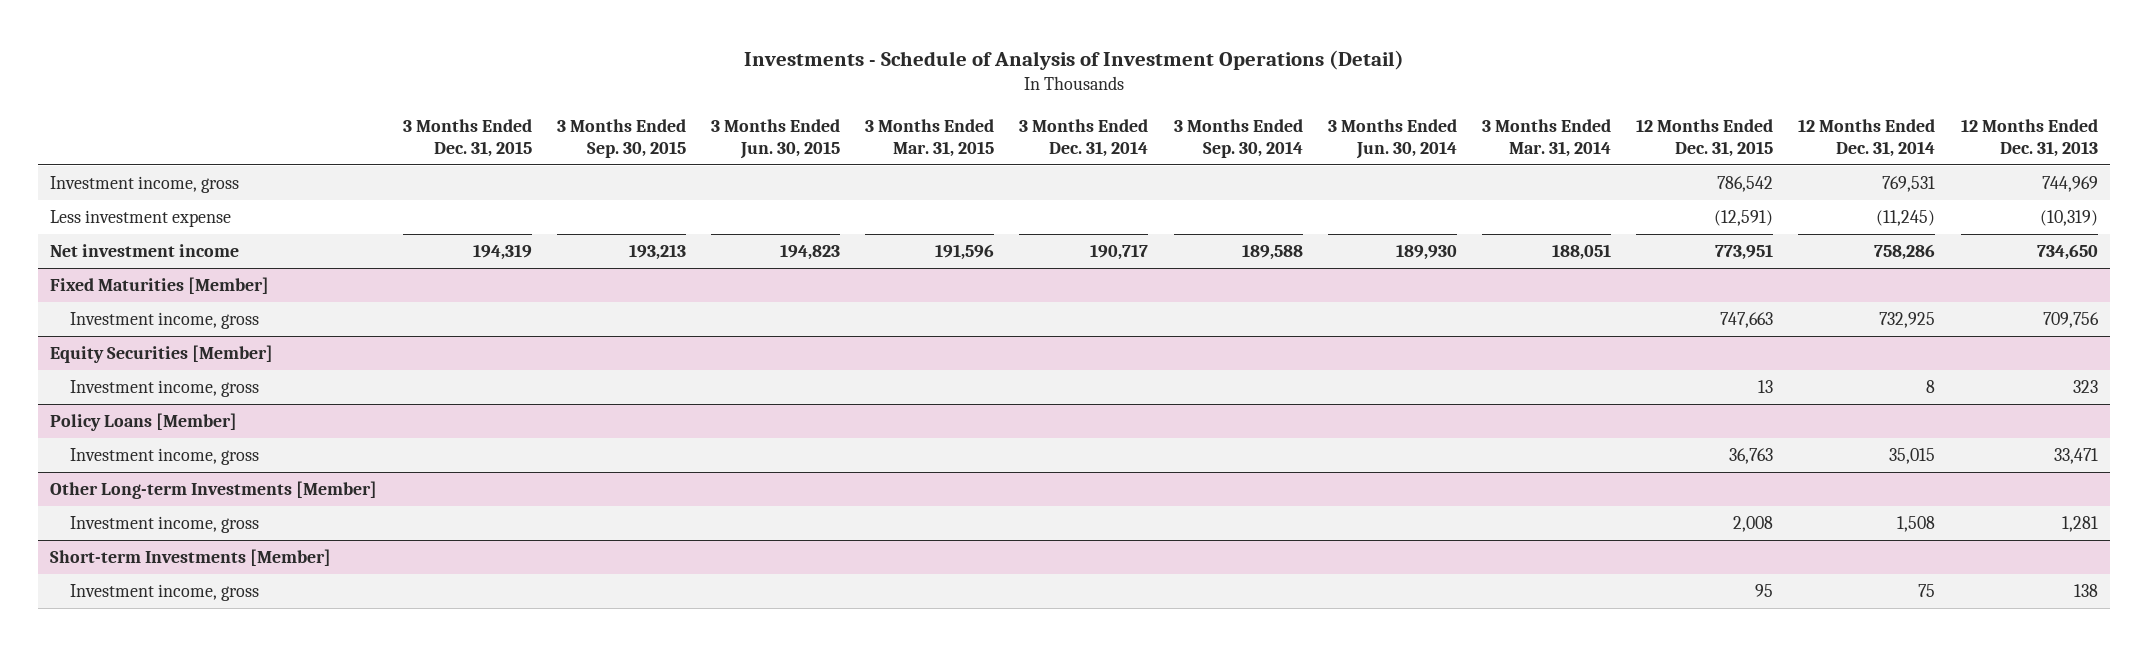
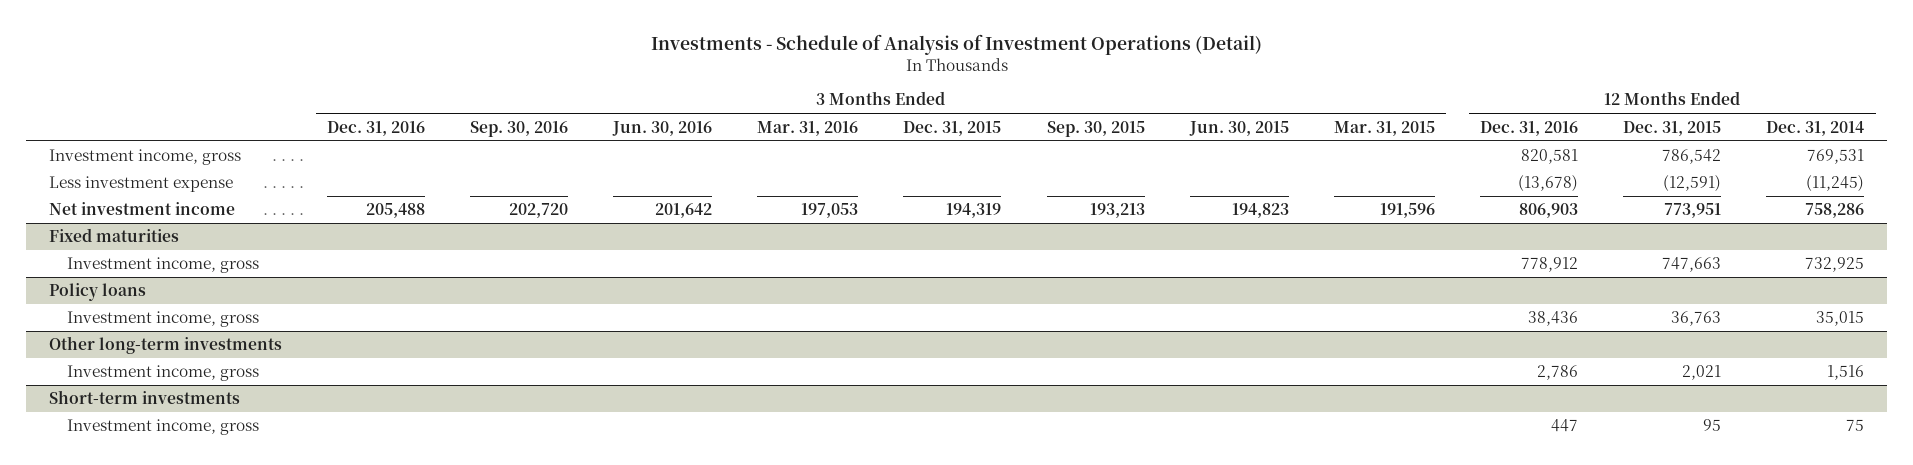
[1019,118,1149,157] 3 Months Ended Dec. 31, 2014 -> none
[1173,118,1303,158] 3 Months Ended Sep. 30, 2014 -> none
[1327,118,1457,159] 3 Months Ended Jun. 30, 2014 -> none
[1481,118,1611,157] 3 Months Ended Mar. 31, 2014 -> none
[1960,118,2098,157] 12 Months Ended Dec. 31, 2013 -> none
none -> [326,120,425,136] Dec. 31, 2016
none -> [470,120,569,137] Sep. 30, 2016
none -> [612,120,713,136] Jun. 30, 2016
none -> [757,120,859,136] Mar. 31, 2016
none -> [1479,120,1578,136] Dec. 31, 2016
[50,277,270,295] Fixed Maturities [Member] -> [48,228,179,243] Fixed maturities
[50,345,274,364] Equity Securities [Member] -> none
[70,380,260,398] Investment income, gross -> none
[50,413,238,432] Policy Loans [Member] -> [48,283,146,302] Policy loans
[50,481,378,500] Other Long-term Investments [Member] -> [48,336,282,355] Other long-term investments
[1733,516,1774,533] 2,008 -> [1682,365,1722,381] 2,021
[1897,516,1936,533] 1,508 -> [1827,365,1865,381] 1,516
[50,549,332,567] Short-term Investments [Member] -> [48,390,240,405] Short-term investments

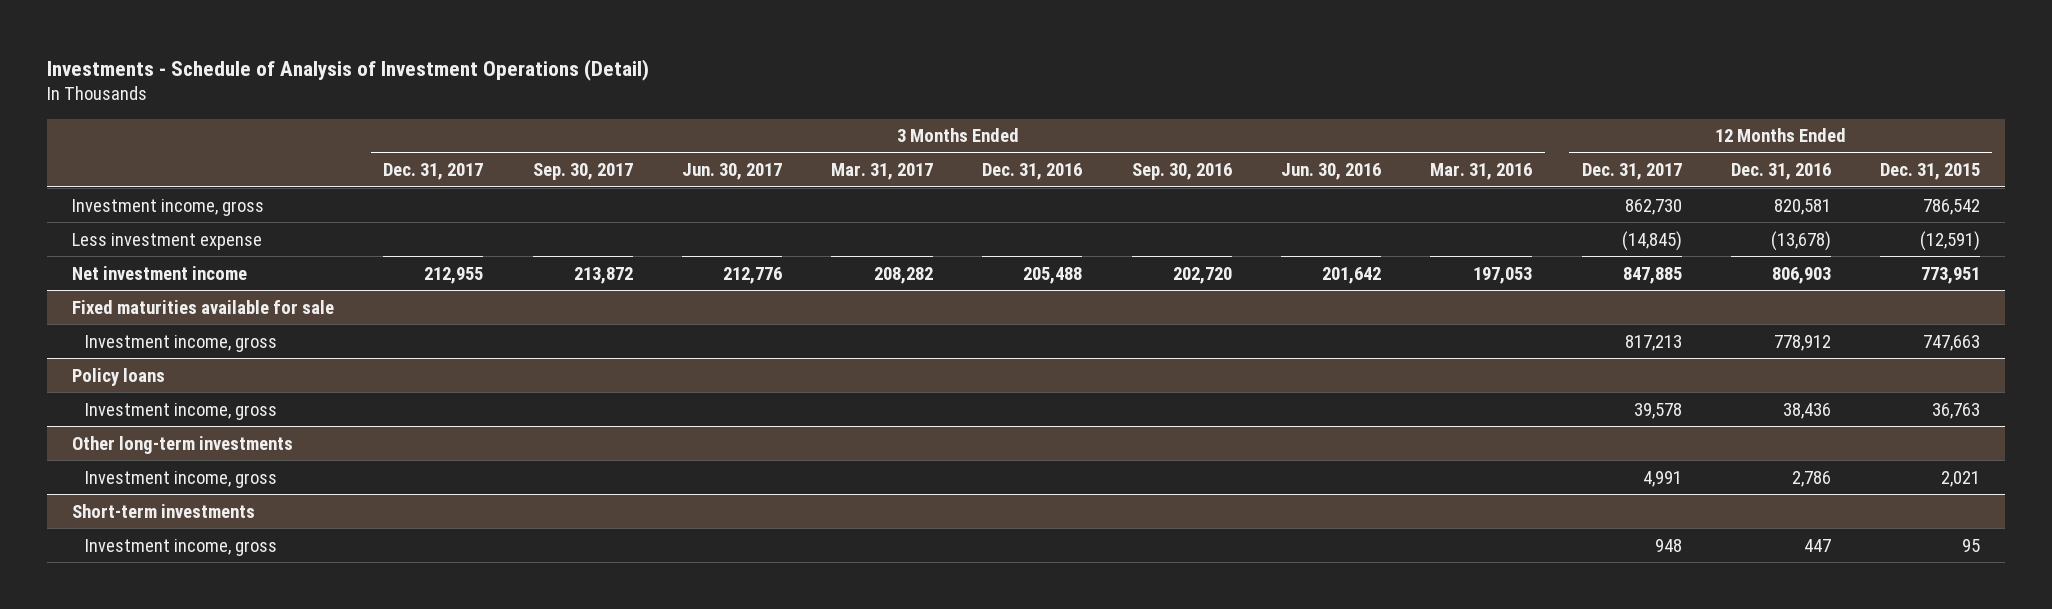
[903,120,1002,136] Dec. 31, 2015 -> none
[1046,120,1145,137] Sep. 30, 2015 -> none
[1188,120,1289,136] Jun. 30, 2015 -> none
[1333,120,1435,136] Mar. 31, 2015 -> none
[1766,120,1865,136] Dec. 31, 2014 -> none
none -> [383,163,484,181] Dec. 31, 2017
none -> [532,163,633,181] Sep. 30, 2017
none -> [681,163,782,181] Jun. 30, 2017
none -> [831,163,934,181] Mar. 31, 2017
none -> [1581,163,1682,181] Dec. 31, 2017
[48,228,179,243] Fixed maturities -> [71,299,334,314] Fixed maturities available for sale

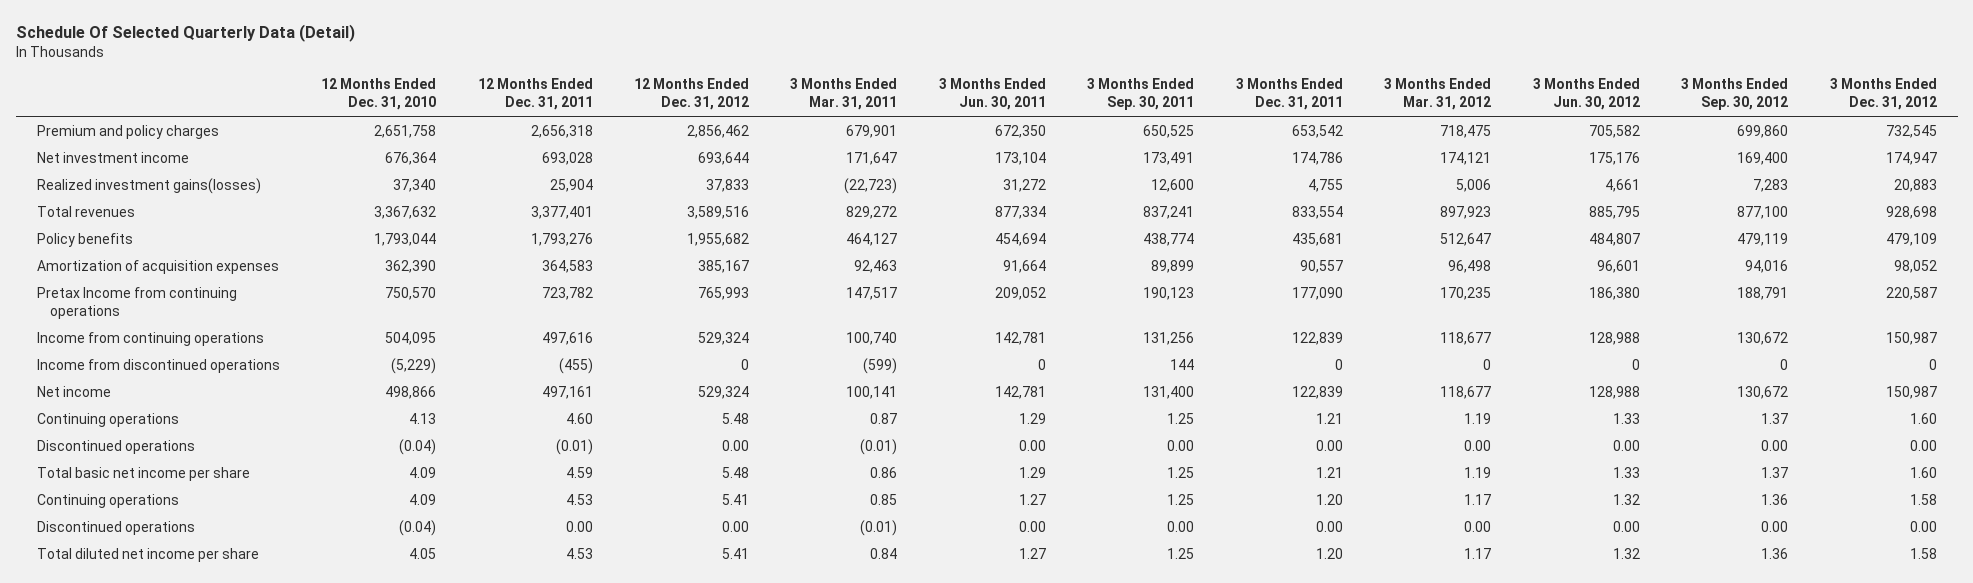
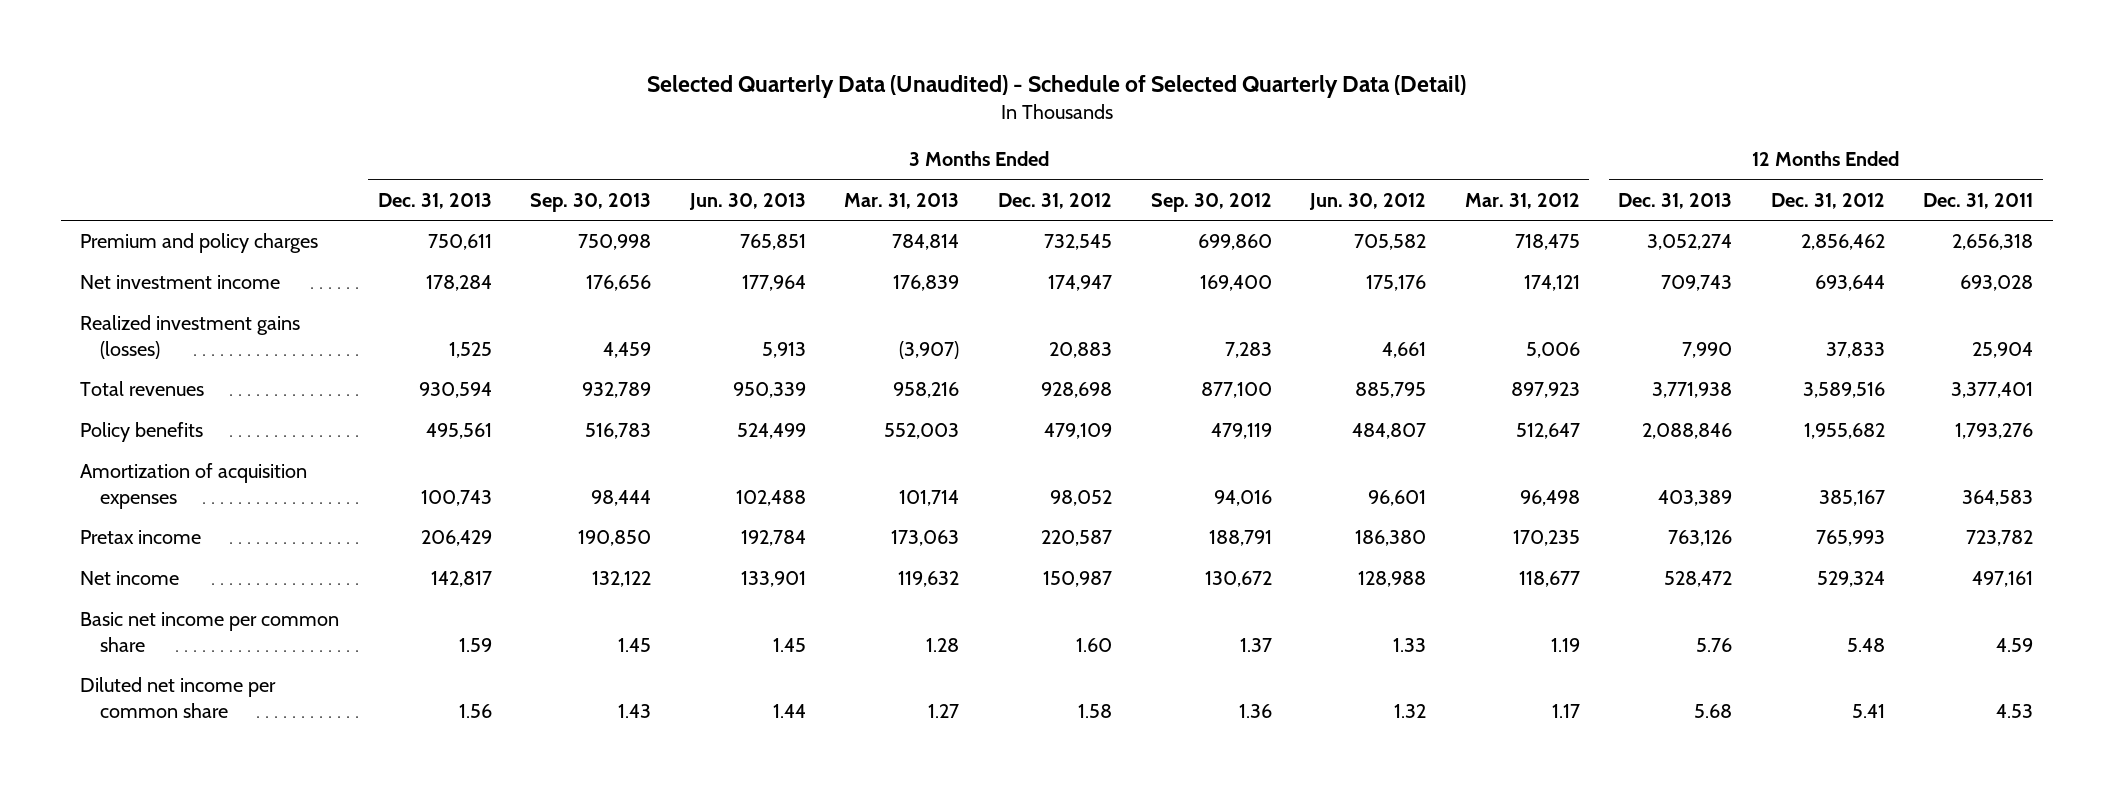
[15,23,355,42] Schedule Of Selected Quarterly Data (Detail) -> [646,74,1466,98] Selected Quarterly Data (Unaudited) - Schedule of Selected Quarterly Data (Detail)
[321,78,437,111] 12 Months Ended Dec. 31, 2010 -> none
[790,78,898,111] 3 Months Ended Mar. 31, 2011 -> none
[938,78,1046,111] 3 Months Ended Jun. 30, 2011 -> none
[1087,78,1195,111] 3 Months Ended Sep. 30, 2011 -> none
[1235,78,1343,111] 3 Months Ended Dec. 31, 2011 -> none
none -> [377,192,492,209] Dec. 31, 2013
none -> [530,192,652,212] Sep. 30, 2013
none -> [688,192,806,210] Jun. 30, 2013
none -> [844,192,960,209] Mar. 31, 2013
none -> [1618,192,1733,209] Dec. 31, 2013
[36,177,261,194] Realized investment gains(losses) -> [80,315,301,359] Realized investment gains (losses)
[36,331,264,346] Income from continuing operations -> none
[36,358,280,373] Income from discontinued operations -> none
[36,286,237,319] Pretax Income from continuing operations -> [80,530,202,545] Pretax income
[36,412,179,427] Continuing operations -> none
[36,439,195,454] Discontinued operations -> none
[36,493,179,508] Continuing operations -> none
[36,520,195,535] Discontinued operations -> none
[36,466,250,481] Total basic net income per share -> [80,612,340,652] Basic net income per common share
[36,547,259,562] Total diluted net income per share -> [80,677,277,718] Diluted net income per common share

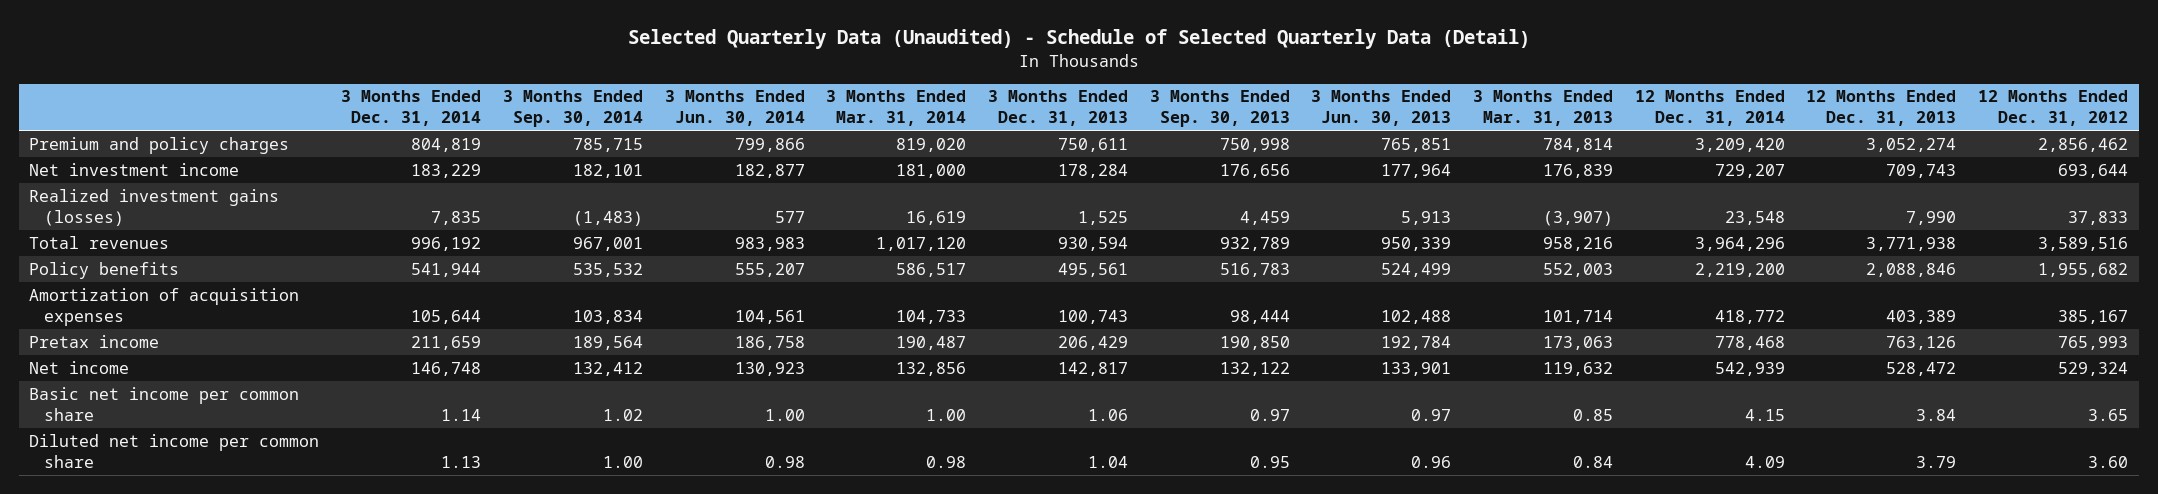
[998,192,1113,209] Dec. 31, 2012 -> none
[1150,192,1272,212] Sep. 30, 2012 -> none
[1309,192,1427,210] Jun. 30, 2012 -> none
[1464,192,1580,209] Mar. 31, 2012 -> none
[1923,192,2034,209] Dec. 31, 2011 -> none
none -> [341,90,482,127] 3 Months Ended Dec. 31, 2014
none -> [502,90,643,128] 3 Months Ended Sep. 30, 2014
none -> [664,90,805,127] 3 Months Ended Jun. 30, 2014
none -> [826,90,967,127] 3 Months Ended Mar. 31, 2014
none -> [1634,90,1785,127] 12 Months Ended Dec. 31, 2014
[458,637,492,652] 1.59 -> [1087,408,1128,421] 1.06
[618,637,652,652] 1.45 -> [1249,408,1290,421] 0.97
[772,637,806,652] 1.45 -> [1411,408,1452,421] 0.97
[926,637,960,652] 1.28 -> [1573,408,1614,421] 0.85
[1696,637,1733,652] 5.76 -> [1916,408,1957,421] 3.84
[1846,637,1885,652] 5.48 -> [2088,408,2129,421] 3.65
[458,703,492,718] 1.56 -> [1087,455,1128,468] 1.04
[618,703,652,718] 1.43 -> [1249,455,1290,468] 0.95
[772,703,806,718] 1.44 -> [1411,455,1452,468] 0.96
[928,703,960,718] 1.27 -> [1573,455,1614,468] 0.84
[1694,703,1733,718] 5.68 -> [1916,455,1957,468] 3.79
[1851,703,1885,718] 5.41 -> [2088,455,2129,468] 3.60

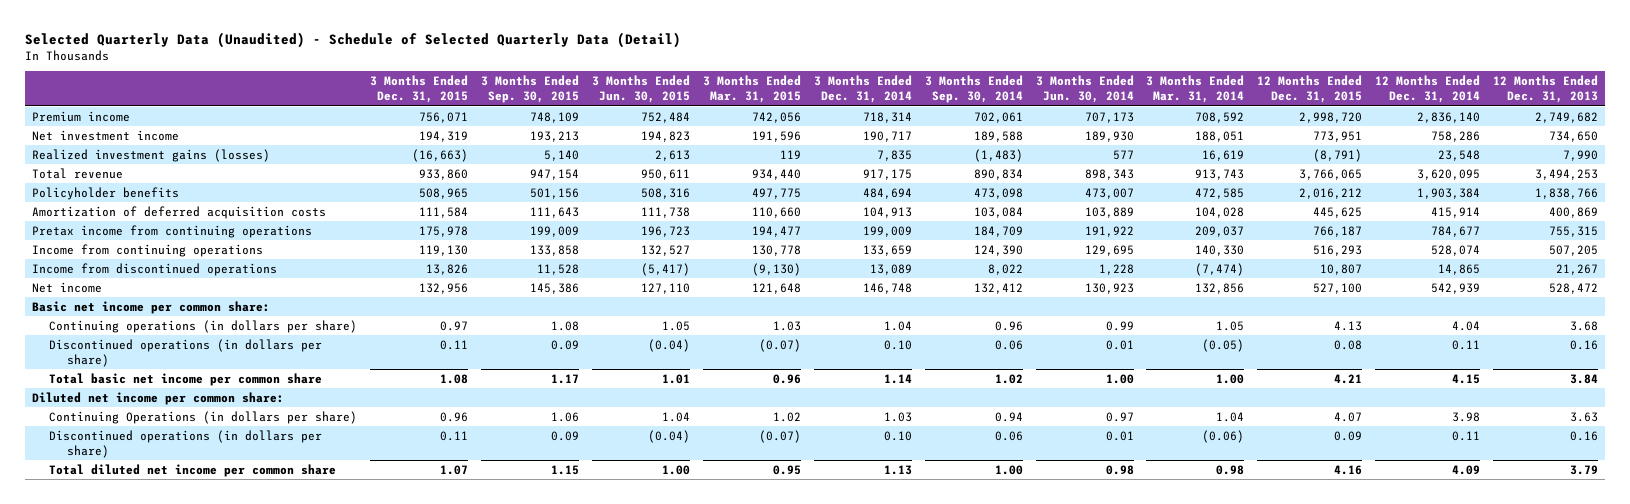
[987,90,1128,127] 3 Months Ended Dec. 31, 2013 -> none
[1149,90,1290,128] 3 Months Ended Sep. 30, 2013 -> none
[1311,90,1452,127] 3 Months Ended Jun. 30, 2013 -> none
[1473,90,1614,127] 3 Months Ended Mar. 31, 2013 -> none
[1978,90,2129,127] 12 Months Ended Dec. 31, 2012 -> none
none -> [370,75,469,104] 3 Months Ended Dec. 31, 2015
none -> [480,75,579,104] 3 Months Ended Sep. 30, 2015
none -> [591,75,690,104] 3 Months Ended Jun. 30, 2015
none -> [702,75,801,104] 3 Months Ended Mar. 31, 2015
none -> [1257,75,1363,104] 12 Months Ended Dec. 31, 2015
[29,136,290,154] Premium and policy charges -> [31,110,130,122] Premium income
[411,137,482,152] 804,819 -> [862,111,912,123] 718,314
[572,137,643,152] 785,715 -> [973,111,1023,123] 702,061
[734,137,805,152] 799,866 -> [1084,111,1134,123] 707,173
[896,137,967,152] 819,020 -> [1195,111,1245,123] 708,592
[1694,137,1785,152] 3,209,420 -> [1417,111,1481,123] 2,836,140
[1866,137,1957,152] 3,052,274 -> [1535,111,1599,123] 2,749,682
[411,163,482,178] 183,229 -> [862,130,912,142] 190,717
[572,163,643,178] 182,101 -> [973,130,1023,142] 189,588
[734,163,805,178] 182,877 -> [1084,130,1134,142] 189,930
[896,163,967,178] 181,000 -> [1195,130,1245,142] 188,051
[1714,163,1785,178] 729,207 -> [1431,130,1481,142] 758,286
[1886,163,1957,178] 709,743 -> [1549,130,1599,142] 734,650
[29,235,170,249] Total revenues -> [31,167,123,179] Total revenue
[411,236,482,251] 996,192 -> [862,168,912,180] 917,175
[572,236,643,251] 967,001 -> [973,168,1023,180] 890,834
[734,236,805,251] 983,983 -> [1084,168,1134,180] 898,343
[876,236,967,251] 1,017,120 -> [1195,168,1245,180] 913,743
[1694,236,1785,251] 3,964,296 -> [1417,168,1481,180] 3,620,095
[1866,236,1957,251] 3,771,938 -> [1535,168,1599,180] 3,494,253
[29,261,180,279] Policy benefits -> [31,186,179,200] Policyholder benefits
[411,262,482,277] 541,944 -> [862,187,912,199] 484,694
[572,262,643,277] 535,532 -> [973,187,1023,199] 473,098
[734,262,805,277] 555,207 -> [1084,187,1134,199] 473,007
[896,262,967,277] 586,517 -> [1195,187,1245,199] 472,585
[1694,262,1785,277] 2,219,200 -> [1417,187,1481,199] 1,903,384
[1866,262,1957,277] 2,088,846 -> [1535,187,1599,199] 1,838,766
[29,287,300,326] Amortization of acquisition expenses -> [31,205,326,219] Amortization of deferred acquisition costs
[411,309,482,324] 105,644 -> [862,206,912,218] 104,913
[572,309,643,324] 103,834 -> [973,206,1023,218] 103,084
[734,309,805,324] 104,561 -> [1084,206,1134,218] 103,889
[896,309,967,324] 104,733 -> [1195,206,1245,218] 104,028
[1714,309,1785,324] 418,772 -> [1431,206,1481,218] 415,914
[1886,309,1957,324] 403,389 -> [1549,206,1599,218] 400,869
[29,334,160,348] Pretax income -> [31,224,312,238] Pretax income from continuing operations
[411,335,482,350] 211,659 -> [862,225,912,237] 199,009
[572,335,643,350] 189,564 -> [973,225,1023,237] 184,709
[734,335,805,350] 186,758 -> [1084,225,1134,237] 191,922
[896,335,967,350] 190,487 -> [1195,225,1245,237] 209,037
[1714,335,1785,350] 778,468 -> [1431,225,1481,237] 784,677
[1886,335,1957,350] 763,126 -> [1549,225,1599,237] 755,315
none -> [31,243,263,257] Income from continuing operations
none -> [31,262,277,276] Income from discontinued operations
none -> [31,300,270,314] Basic net income per common share:
none -> [49,319,358,333] Continuing operations (in dollars per share)
none -> [49,338,323,367] Discontinued operations (in dollars per share)
[29,386,300,421] Basic net income per common share -> [49,372,323,386] Total basic net income per common share
none -> [31,391,284,405] Diluted net income per common share:
none -> [49,410,358,424] Continuing Operations (in dollars per share)
none -> [49,429,323,458] Discontinued operations (in dollars per share)
[29,433,320,468] Diluted net income per common share -> [49,463,337,477] Total diluted net income per common share

